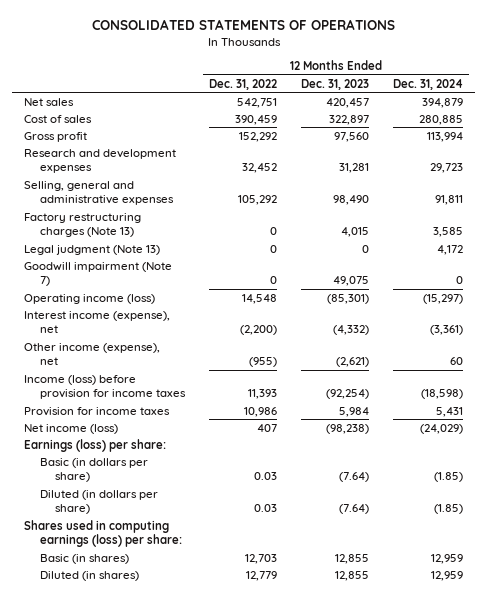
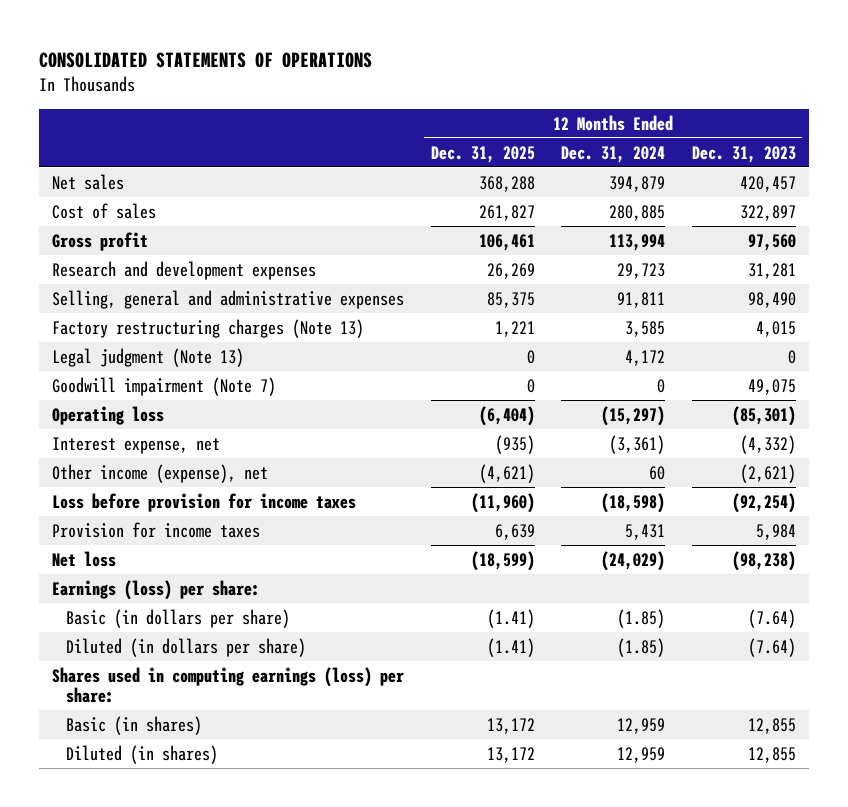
[208,78,277,90] Dec. 31, 2022 -> none
none -> [430,145,535,163] Dec. 31, 2025
[24,293,156,304] Operating income (loss) -> [52,405,165,425] Operating loss
[24,310,171,334] Interest income (expense), net -> [52,436,221,454] Interest expense, net
[24,374,186,400] Income (loss) before provision for income taxes -> [52,492,357,512] Loss before provision for income taxes
[24,423,119,434] Net income (loss) -> [52,550,117,567] Net loss

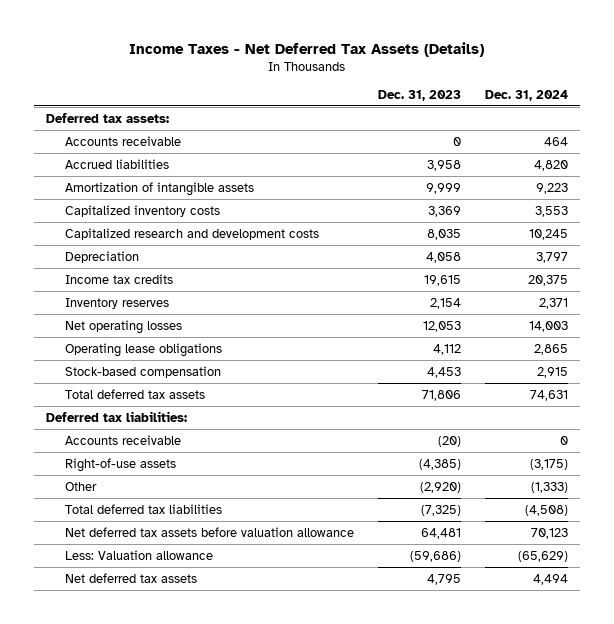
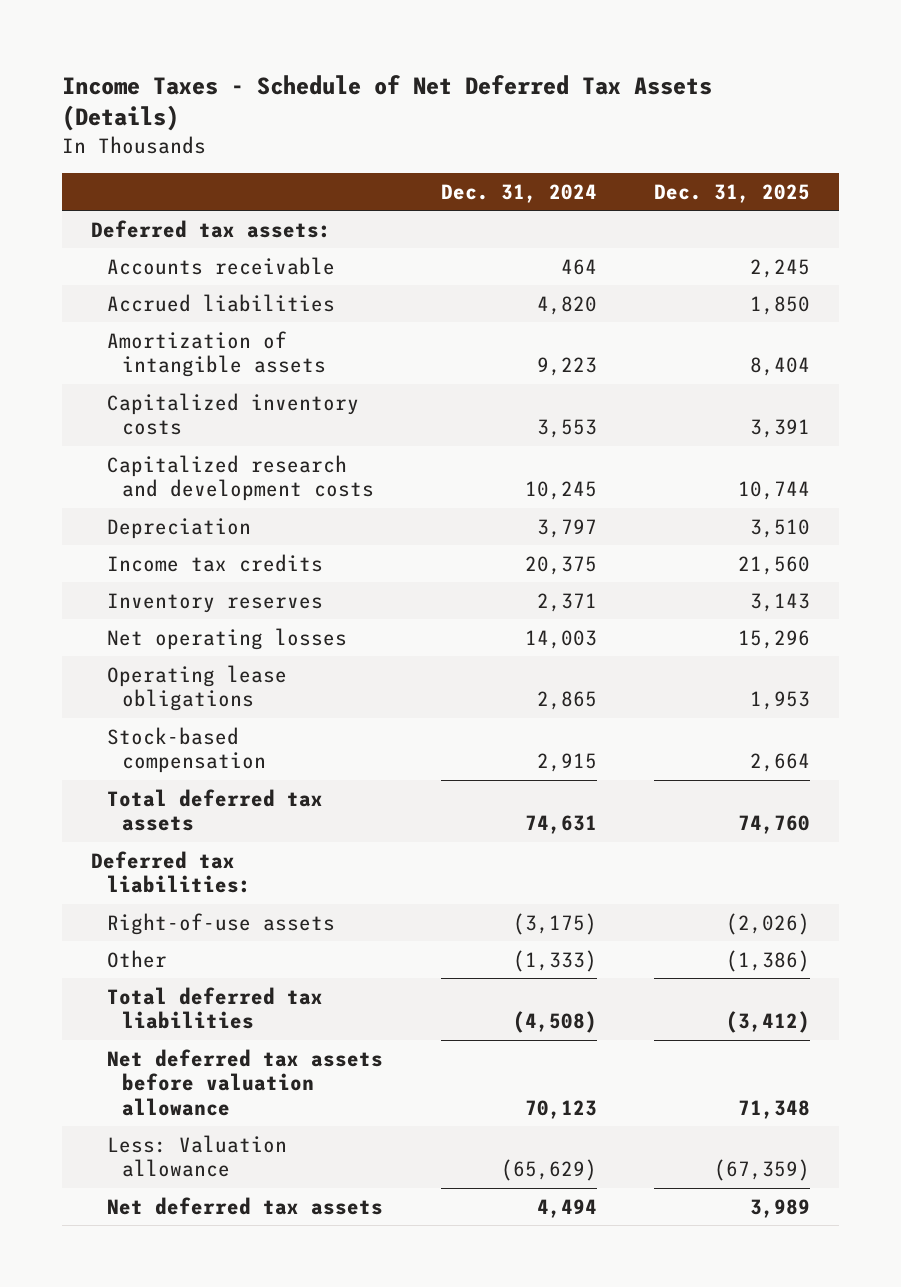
[129,41,485,57] Income Taxes - Net Deferred Tax Assets (Details) -> [61,74,712,132] Income Taxes - Schedule of Net Deferred Tax Assets (Details)
[378,89,462,101] Dec. 31, 2023 -> none
none -> [654,183,811,203] Dec. 31, 2025
[64,434,181,445] Accounts receivable -> none

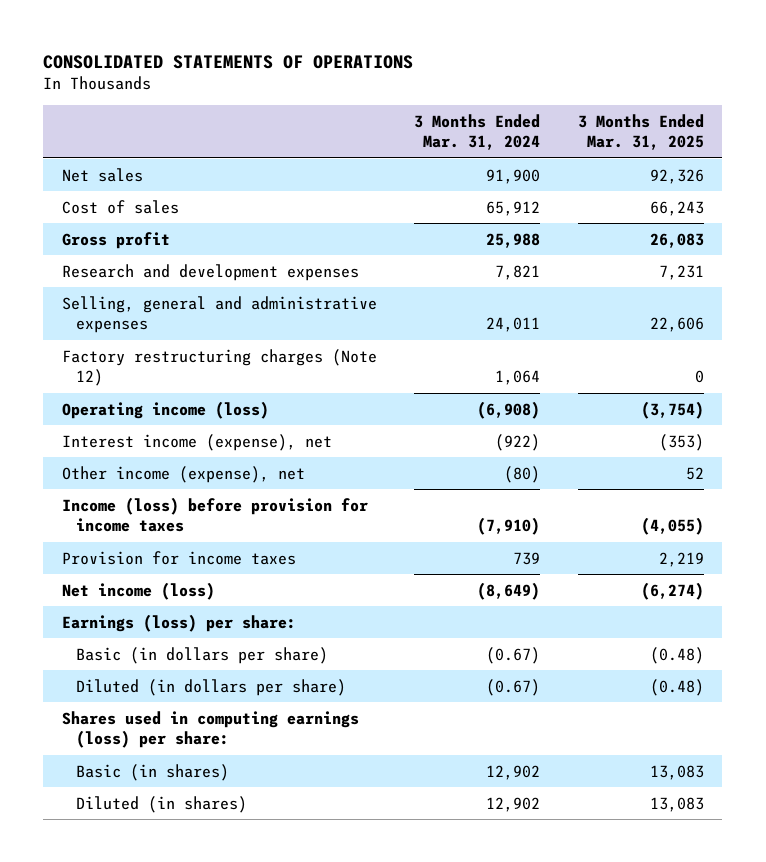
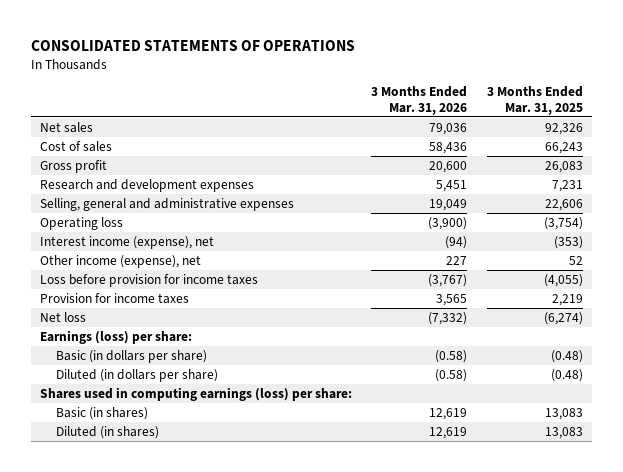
[414,113,541,151] 3 Months Ended Mar. 31, 2024 -> none
none -> [371,86,468,115] 3 Months Ended Mar. 31, 2026
[62,348,378,387] Factory restructuring charges (Note 12) -> none
[62,400,270,419] Operating income (loss) -> [40,216,124,230] Operating loss
[62,496,369,533] Income (loss) before provision for income taxes -> [40,273,259,287] Loss before provision for income taxes
[62,581,216,600] Net income (loss) -> [40,311,87,322] Net loss

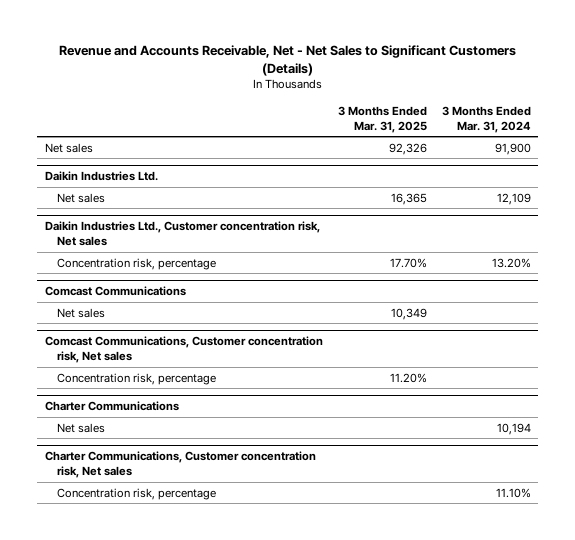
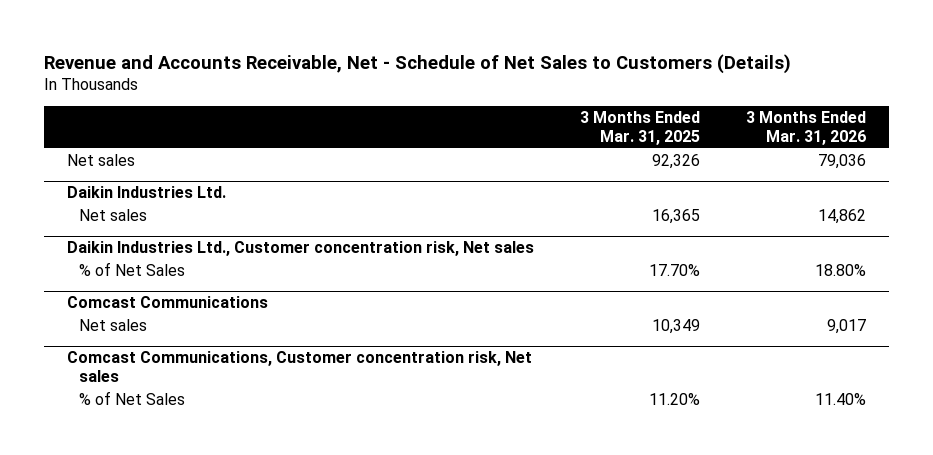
[58,45,516,76] Revenue and Accounts Receivable, Net - Net Sales to Significant Customers (Details) -> [44,53,792,74] Revenue and Accounts Receivable, Net - Schedule of Net Sales to Customers (Details)
[441,105,531,133] 3 Months Ended Mar. 31, 2024 -> none
none -> [746,111,867,146] 3 Months Ended Mar. 31, 2026
[57,257,217,270] Concentration risk, percentage -> [79,262,186,277] % of Net Sales
[44,401,179,412] Charter Communications -> none
[57,422,106,433] Net sales -> none
[44,451,316,479] Charter Communications, Customer concentration risk, Net sales -> none
[57,487,217,500] Concentration risk, percentage -> none
[57,372,217,385] Concentration risk, percentage -> [79,391,186,406] % of Net Sales

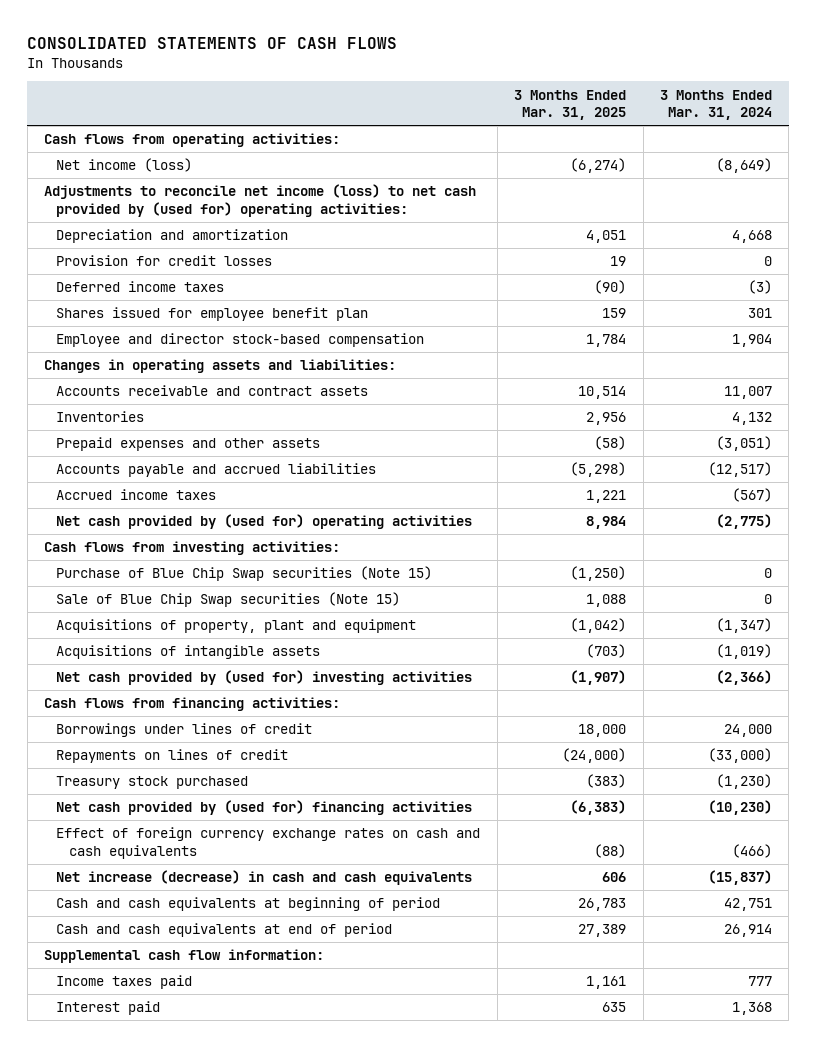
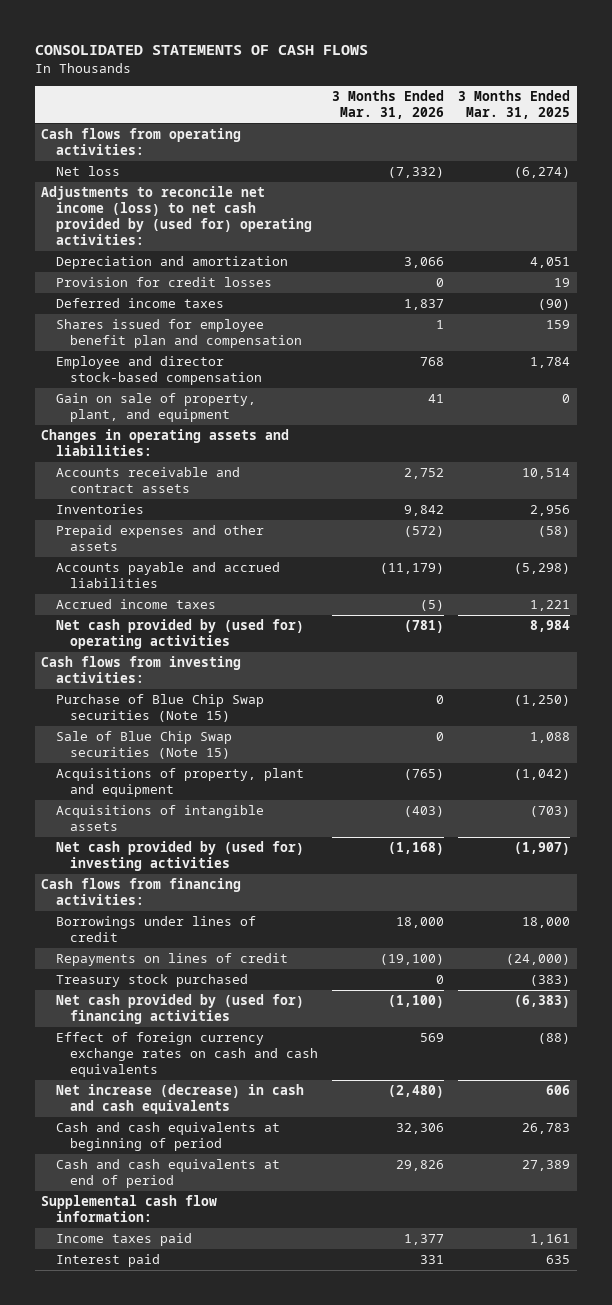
[659,89,772,121] 3 Months Ended Mar. 31, 2024 -> none
none -> [332,90,445,120] 3 Months Ended Mar. 31, 2026
[56,158,193,173] Net income (loss) -> [55,166,120,177] Net loss
[56,307,369,322] Shares issued for employee benefit plan -> [55,319,303,349] Shares issued for employee benefit plan and compensation
none -> [55,393,256,423] Gain on sale of property, plant, and equipment

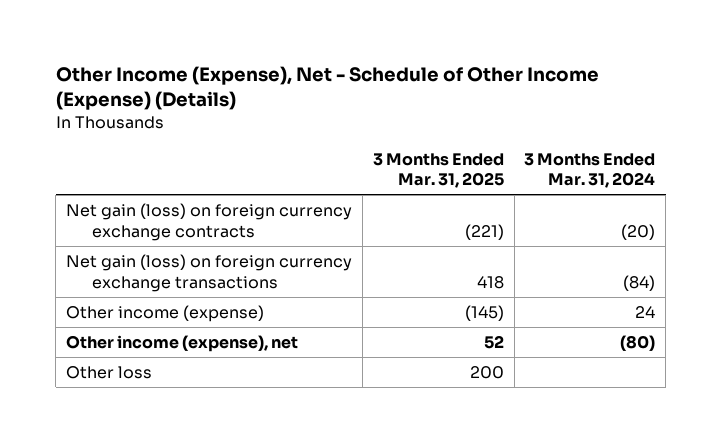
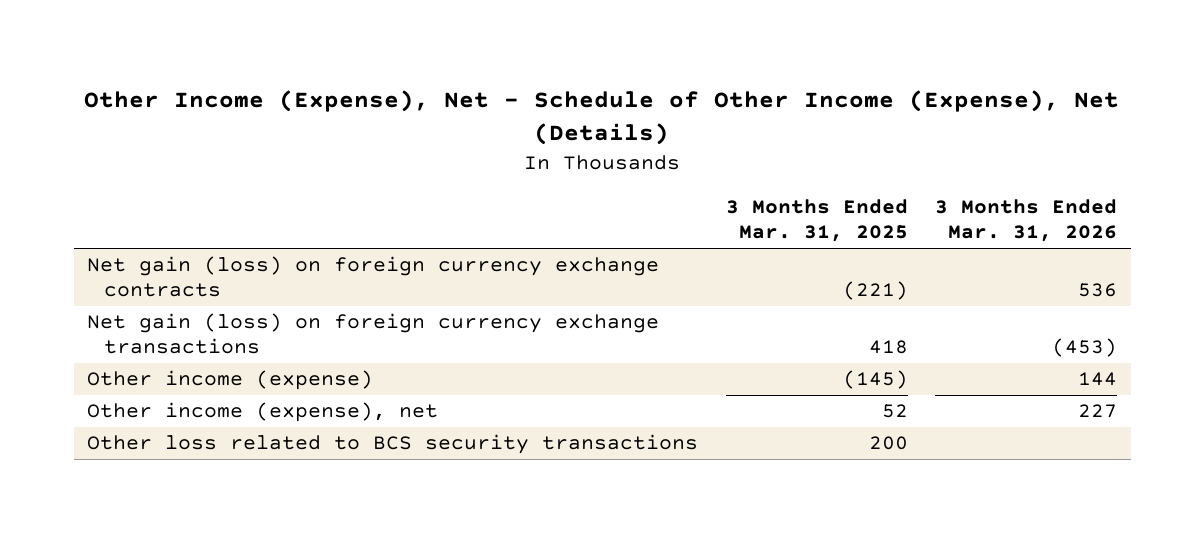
[55,65,599,110] Other Income (Expense), Net - Schedule of Other Income (Expense) (Details) -> [84,89,1120,146] Other Income (Expense), Net - Schedule of Other Income (Expense), Net (Details)
[524,152,656,189] 3 Months Ended Mar. 31, 2024 -> none
none -> [934,199,1117,243] 3 Months Ended Mar. 31, 2026
[66,365,153,379] Other loss -> [87,434,699,455] Other loss related to BCS security transactions

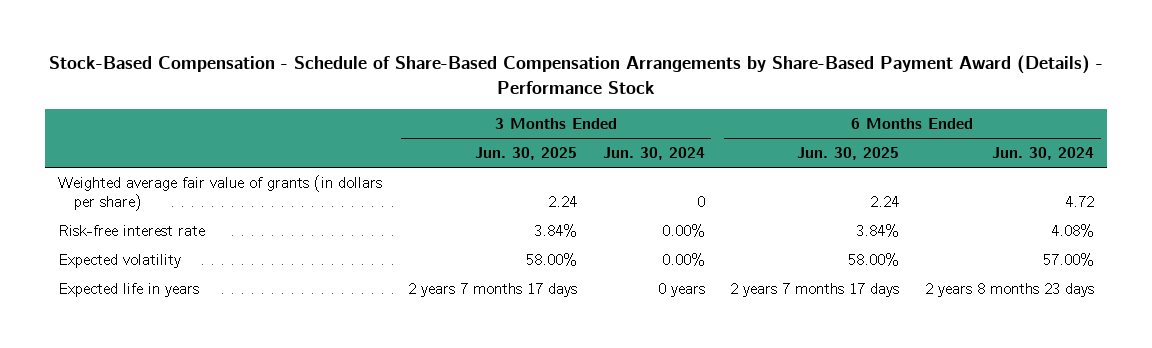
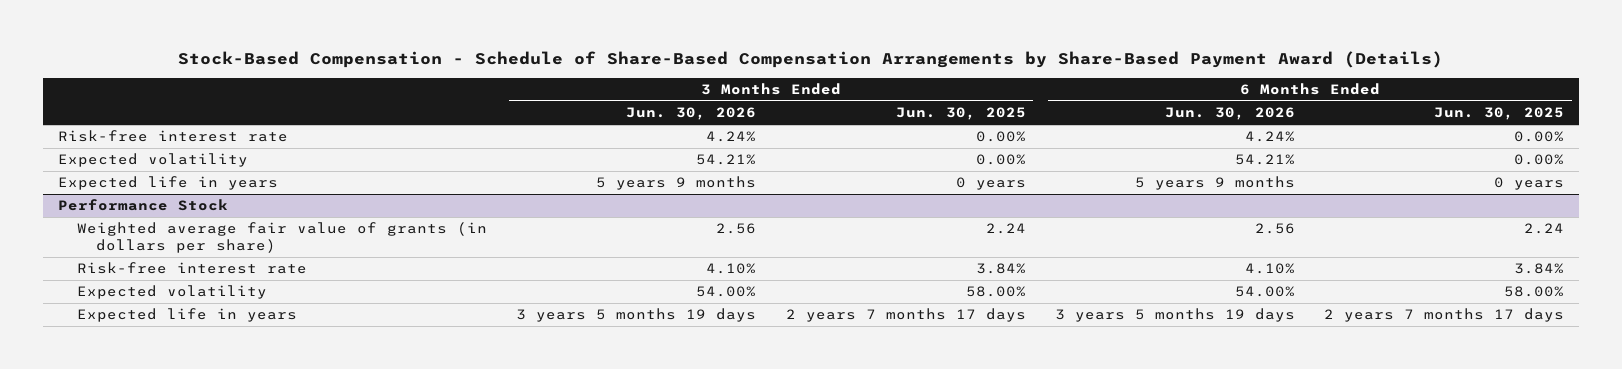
[49,55,1104,94] Stock-Based Compensation - Schedule of Share-Based Compensation Arrangements by Share-Based Payment Award (Details) - Performance Stock -> [178,51,1444,69] Stock-Based Compensation - Schedule of Share-Based Compensation Arrangements by Share-Based Payment Award (Details)
[602,147,705,161] Jun. 30, 2024 -> none
[992,147,1095,161] Jun. 30, 2024 -> none
none -> [626,107,757,121] Jun. 30, 2026
none -> [1164,107,1295,121] Jun. 30, 2026
none -> [57,130,288,143] Risk-free interest rate
none -> [57,153,248,168] Expected volatility
none -> [57,176,278,191] Expected life in years
none -> [57,199,228,212] Performance Stock

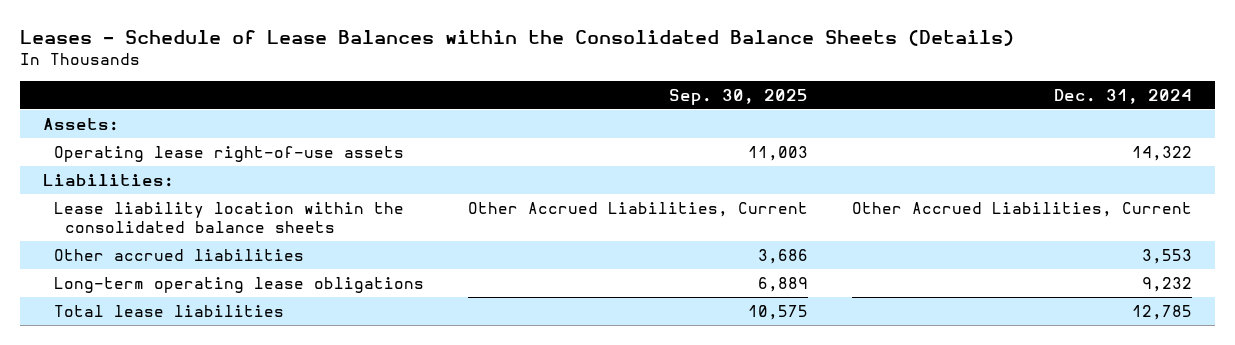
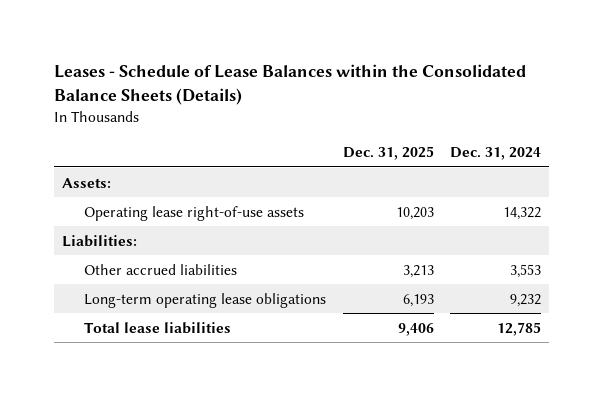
[669,88,809,105] Sep. 30, 2025 -> none
none -> [342,145,434,160] Dec. 31, 2025
[53,201,404,233] Lease liability location within the consolidated balance sheets -> none

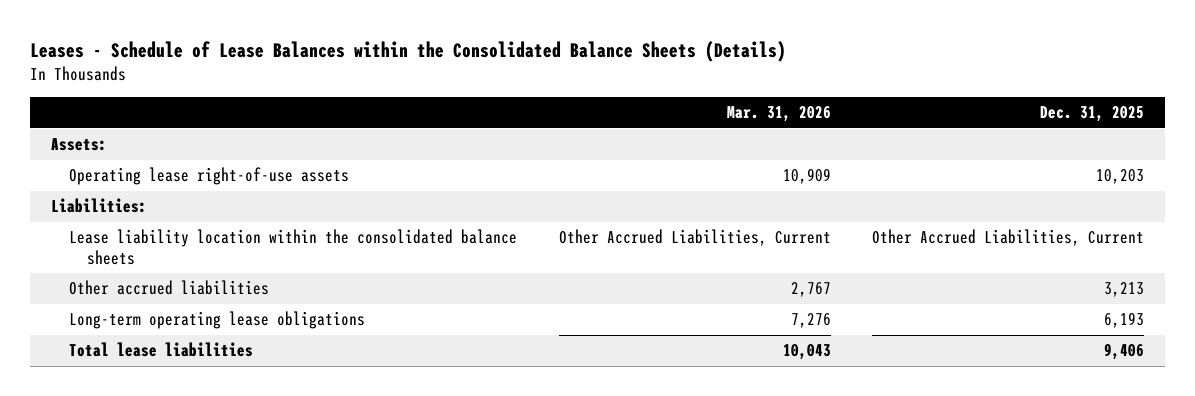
[450,146,542,160] Dec. 31, 2024 -> none
none -> [726,106,831,123] Mar. 31, 2026
none -> [68,229,517,265] Lease liability location within the consolidated balance sheets

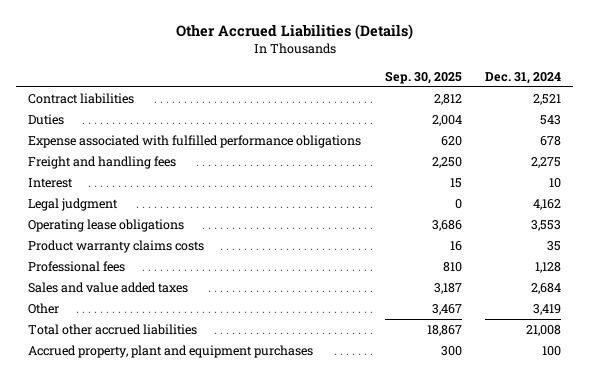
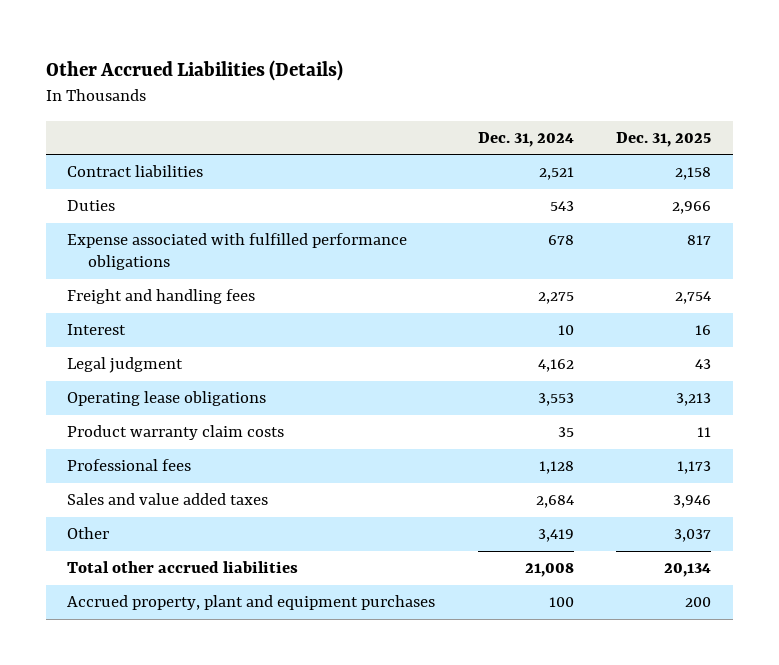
[384,70,462,84] Sep. 30, 2025 -> none
none -> [616,131,712,147] Dec. 31, 2025
[28,239,205,253] Product warranty claims costs -> [67,425,285,441] Product warranty claim costs

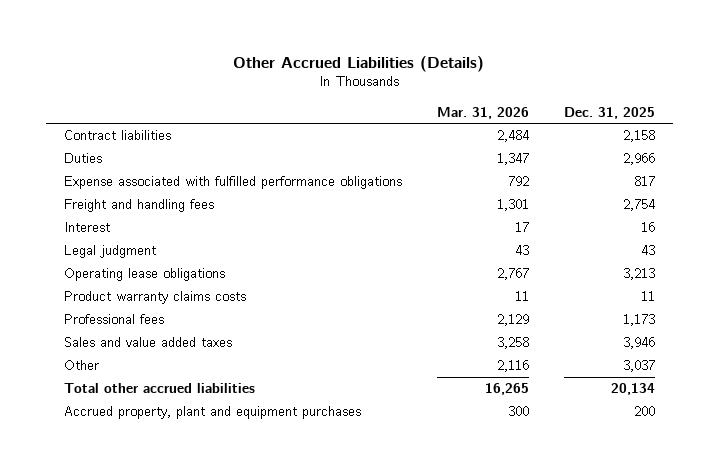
[477,131,574,147] Dec. 31, 2024 -> none
none -> [436,106,529,119] Mar. 31, 2026
[67,425,285,441] Product warranty claim costs -> [63,291,246,305] Product warranty claims costs

